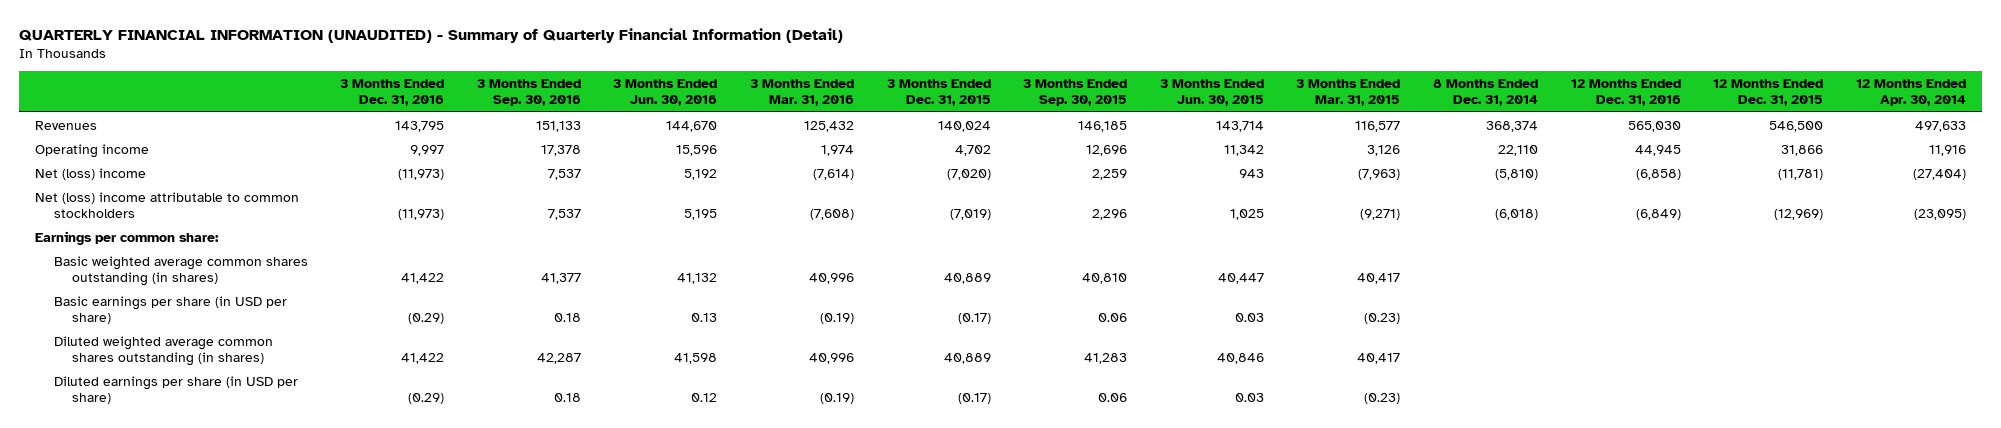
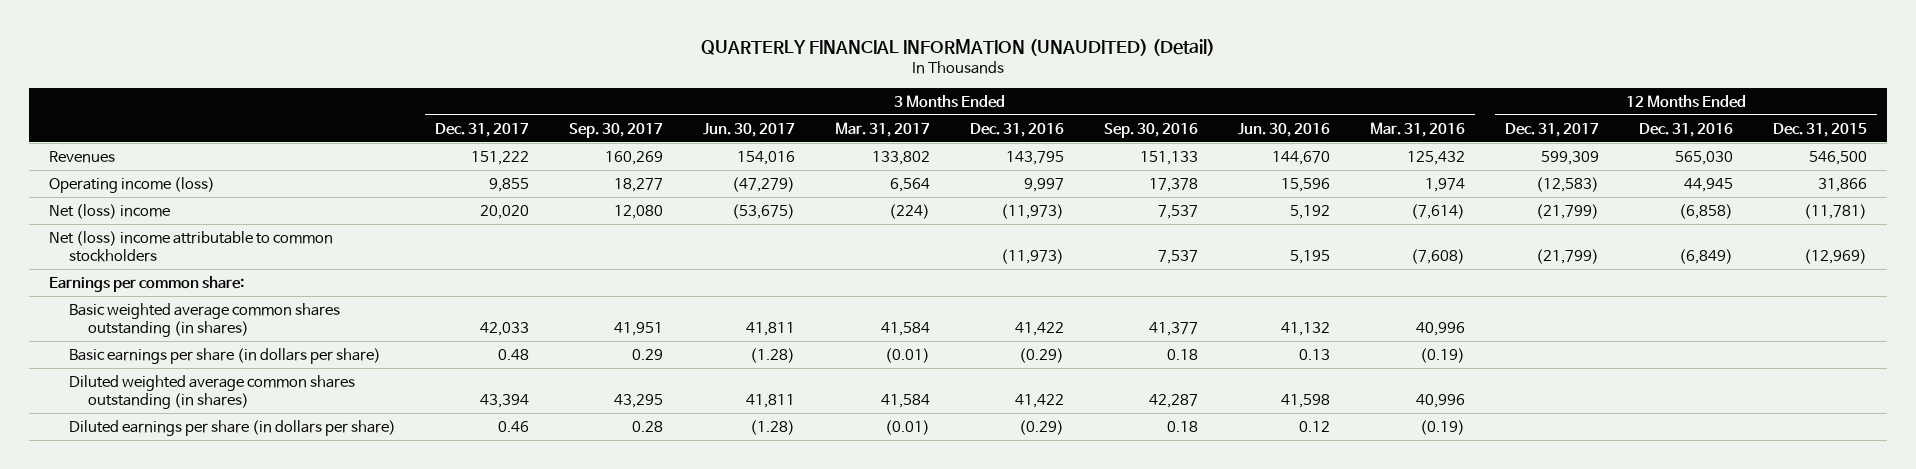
[18,27,843,43] QUARTERLY FINANCIAL INFORMATION (UNAUDITED) - Summary of Quarterly Financial Information (Detail) -> [701,38,1216,56] QUARTERLY FINANCIAL INFORMATION (UNAUDITED) (Detail)
[886,79,991,107] 3 Months Ended Dec. 31, 2015 -> none
[1023,79,1128,107] 3 Months Ended Sep. 30, 2015 -> none
[1159,79,1264,107] 3 Months Ended Jun. 30, 2015 -> none
[1296,79,1401,107] 3 Months Ended Mar. 31, 2015 -> none
[1433,79,1539,107] 8 Months Ended Dec. 31, 2014 -> none
[1855,79,1966,107] 12 Months Ended Apr. 30, 2014 -> none
none -> [435,122,530,137] Dec. 31, 2017
none -> [569,122,664,138] Sep. 30, 2017
none -> [703,122,796,137] Jun. 30, 2017
none -> [835,121,931,137] Mar. 31, 2017
none -> [1504,122,1599,137] Dec. 31, 2017
[35,143,150,158] Operating income -> [49,176,216,193] Operating income (loss)
[53,295,287,324] Basic earnings per share (in USD per share) -> [68,347,381,364] Basic earnings per share (in dollars per share)
[53,375,298,404] Diluted earnings per share (in USD per share) -> [68,419,396,436] Diluted earnings per share (in dollars per share)

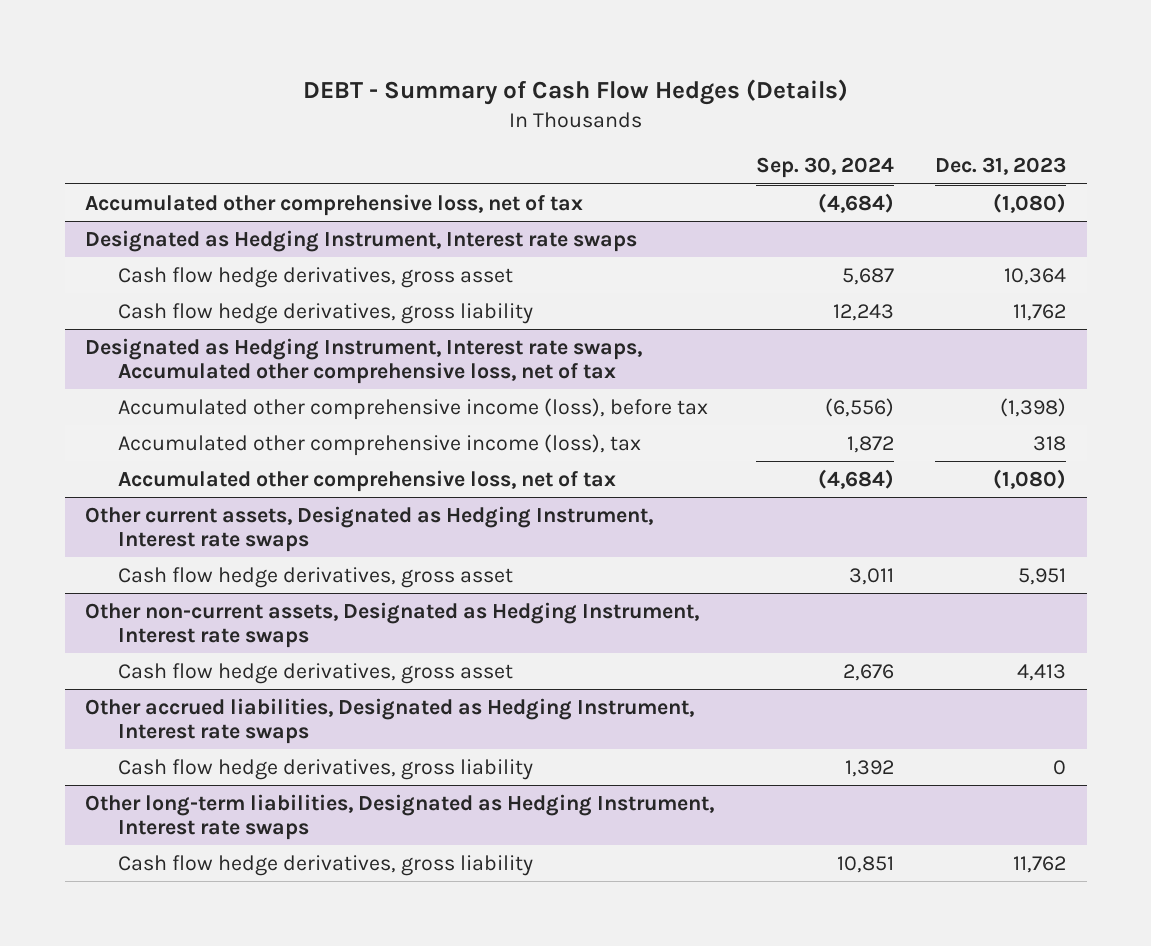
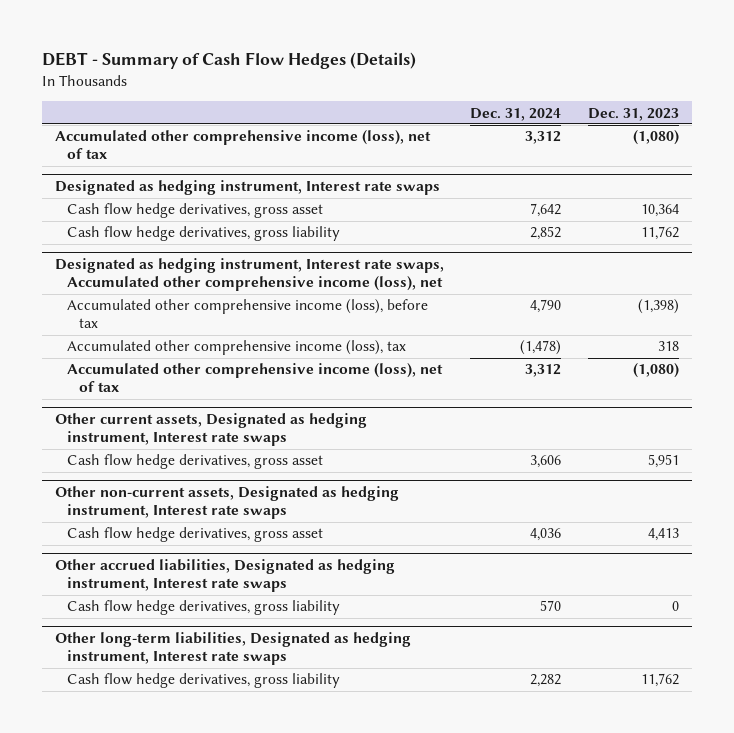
[755,157,894,179] Sep. 30, 2024 -> none
none -> [470,107,562,121] Dec. 31, 2024
[85,193,584,216] Accumulated other comprehensive loss, net of tax -> [54,130,431,160] Accumulated other comprehensive income (loss), net of tax
[85,229,638,252] Designated as Hedging Instrument, Interest rate swaps -> [54,180,440,196] Designated as hedging instrument, Interest rate swaps
[85,337,643,385] Designated as Hedging Instrument, Interest rate swaps, Accumulated other comprehensive loss, net of tax -> [54,258,444,292] Designated as hedging instrument, Interest rate swaps, Accumulated other comprehensive income (loss), net
[117,469,616,492] Accumulated other comprehensive loss, net of tax -> [66,363,443,393] Accumulated other comprehensive income (loss), net of tax
[85,505,654,553] Other current assets, Designated as Hedging Instrument, Interest rate swaps -> [54,413,367,447] Other current assets, Designated as hedging instrument, Interest rate swaps
[85,601,700,649] Other non-current assets, Designated as Hedging Instrument, Interest rate swaps -> [54,486,399,520] Other non-current assets, Designated as hedging instrument, Interest rate swaps
[85,697,695,745] Other accrued liabilities, Designated as Hedging Instrument, Interest rate swaps -> [54,559,395,593] Other accrued liabilities, Designated as hedging instrument, Interest rate swaps
[85,793,715,841] Other long-term liabilities, Designated as Hedging Instrument, Interest rate swaps -> [54,632,411,666] Other long-term liabilities, Designated as hedging instrument, Interest rate swaps

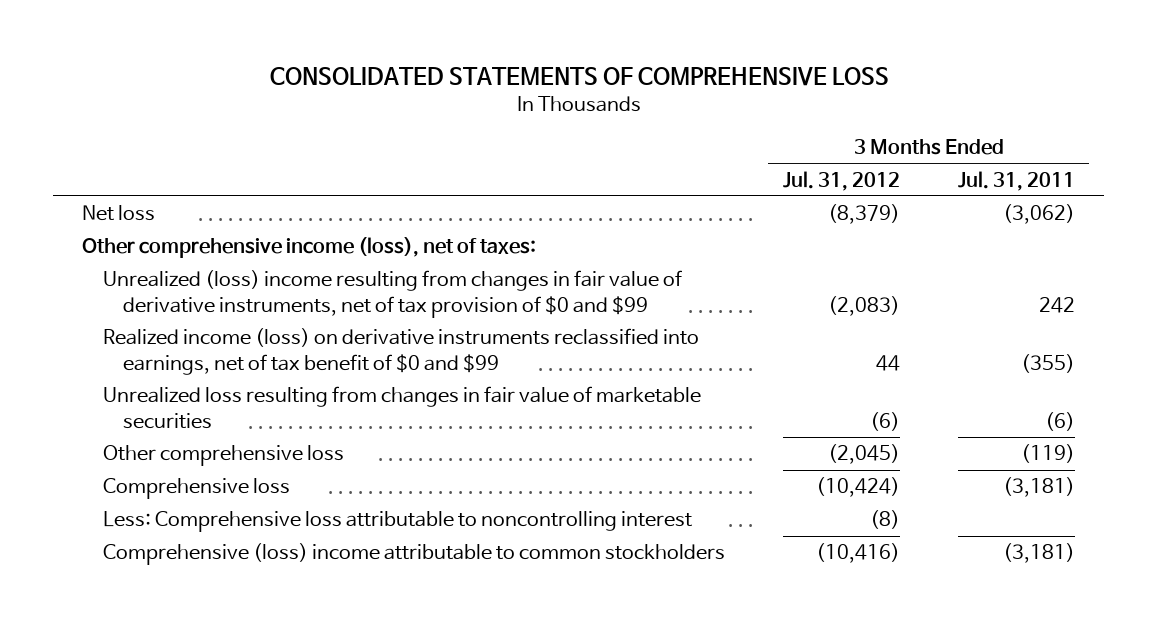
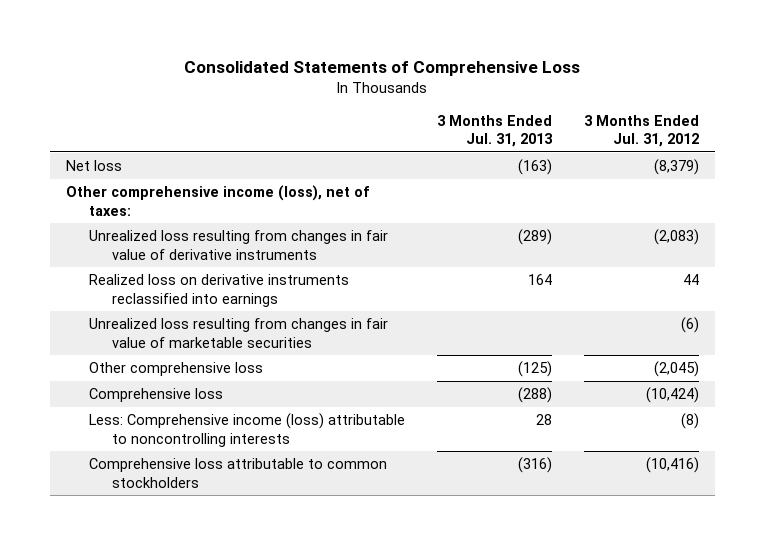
[269,67,889,87] CONSOLIDATED STATEMENTS OF COMPREHENSIVE LOSS -> [184,60,581,76] Consolidated Statements of Comprehensive Loss
[957,170,1075,191] Jul. 31, 2011 -> none
none -> [436,114,553,147] 3 Months Ended Jul. 31, 2013
[102,270,682,318] Unrealized (loss) income resulting from changes in fair value of derivative instruments, net of tax provision of $0 and $99 -> [88,230,388,260] Unrealized loss resulting from changes in fair value of derivative instruments
[102,328,699,375] Realized income (loss) on derivative instruments reclassified into earnings, net of tax benefit of $0 and $99 -> [88,274,349,307] Realized loss on derivative instruments reclassified into earnings
[102,511,692,533] Less: Comprehensive loss attributable to noncontrolling interest -> [88,413,405,447] Less: Comprehensive income (loss) attributable to noncontrolling interests
[102,543,725,566] Comprehensive (loss) income attributable to common stockholders -> [88,458,387,488] Comprehensive loss attributable to common stockholders

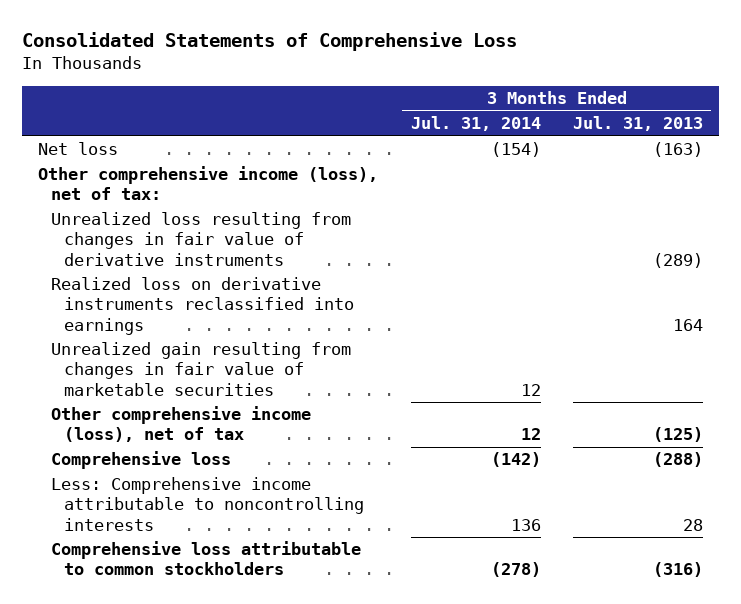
[583,114,699,147] 3 Months Ended Jul. 31, 2012 -> none
none -> [410,116,541,132] Jul. 31, 2014
[66,185,371,216] Other comprehensive income (loss), net of taxes: -> [38,166,379,201] Other comprehensive income (loss), net of tax:
[88,318,388,348] Unrealized loss resulting from changes in fair value of marketable securities -> [51,342,352,396] Unrealized gain resulting from changes in fair value of marketable securities
[88,362,263,377] Other comprehensive loss -> [51,406,312,443] Other comprehensive income (loss), net of tax
[88,413,405,447] Less: Comprehensive income (loss) attributable to noncontrolling interests -> [51,477,365,531] Less: Comprehensive income attributable to noncontrolling interests

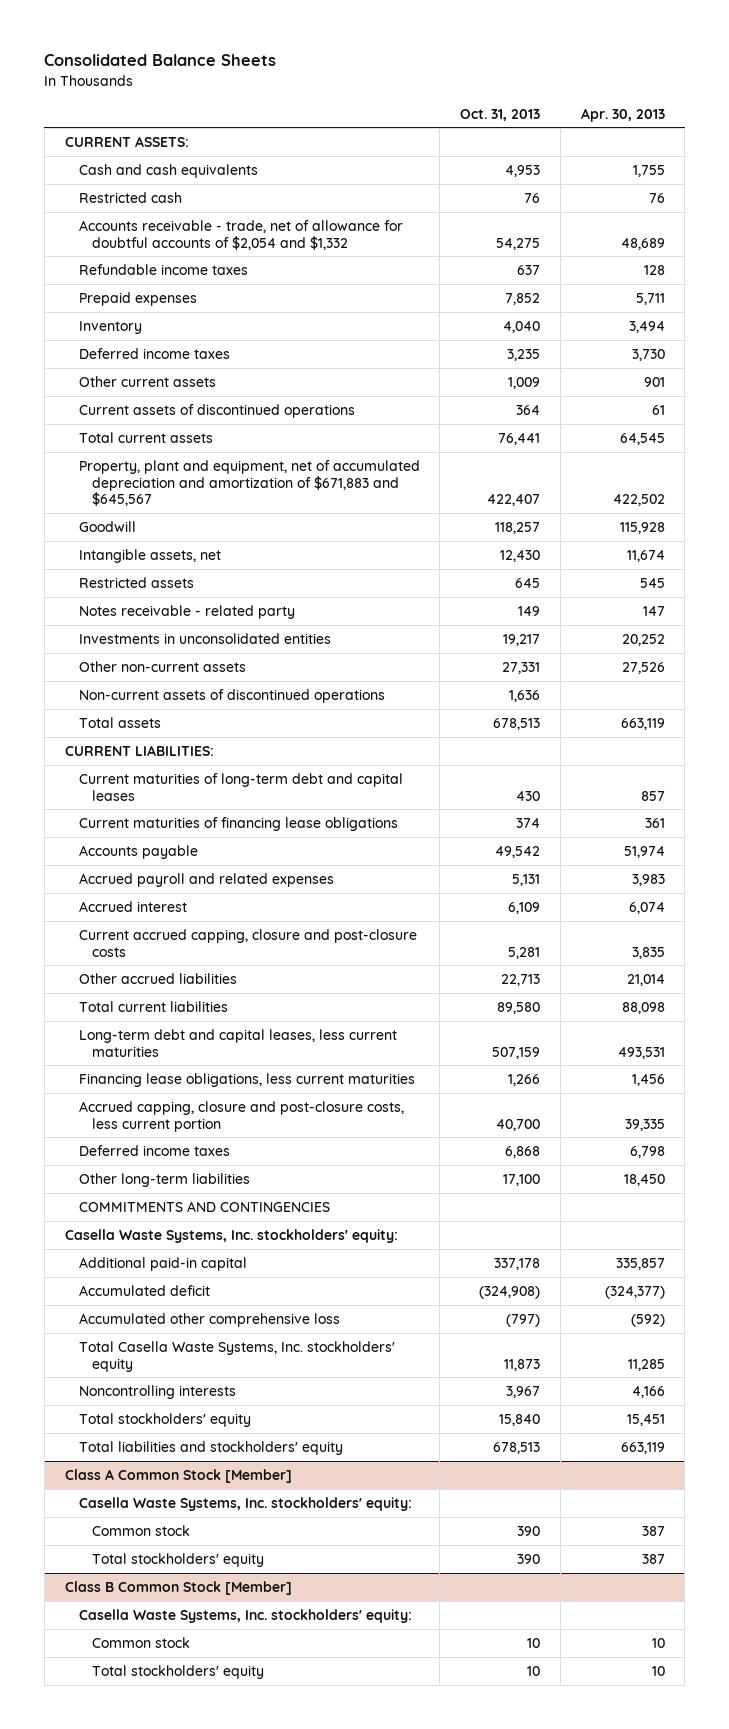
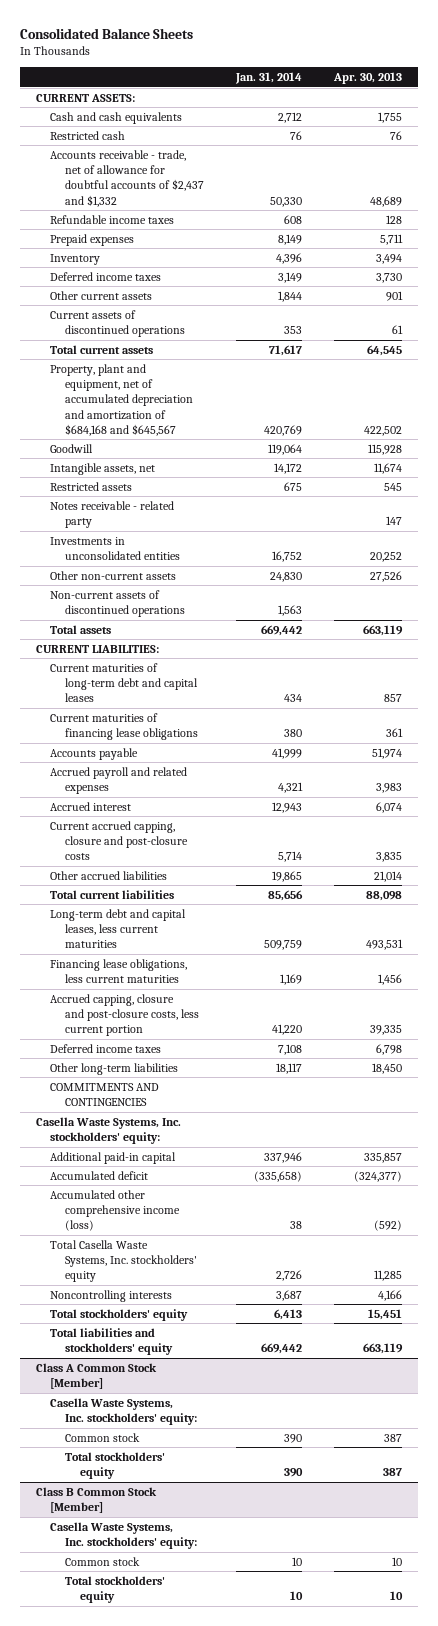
[460,108,541,121] Oct. 31, 2013 -> none
none -> [235,72,303,85] Jan. 31, 2014
[78,219,403,250] Accounts receivable - trade, net of allowance for doubtful accounts of $2,054 and $1,332 -> [50,149,205,207] Accounts receivable - trade, net of allowance for doubtful accounts of $2,437 and $1,332
[78,459,420,507] Property, plant and equipment, net of accumulated depreciation and amortization of $671,883 and $645,567 -> [50,363,194,436] Property, plant and equipment, net of accumulated depreciation and amortization of $684,168 and $645,567
[78,1312,340,1327] Accumulated other comprehensive loss -> [50,1189,181,1232] Accumulated other comprehensive income (loss)

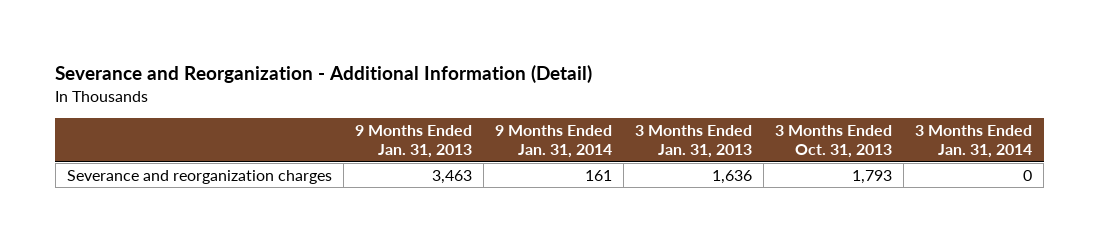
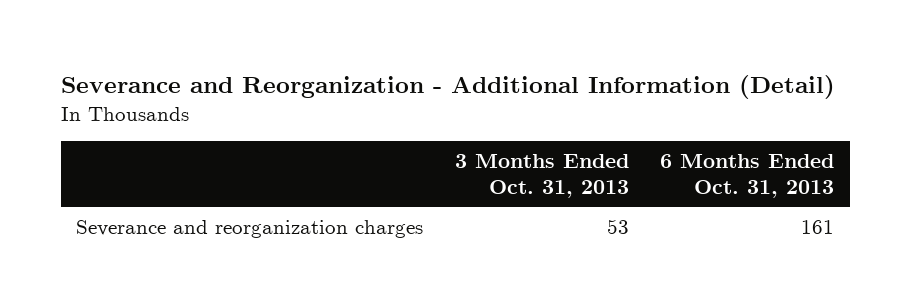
[354,125,472,159] 9 Months Ended Jan. 31, 2013 -> none
[494,125,612,159] 9 Months Ended Jan. 31, 2014 -> none
[635,125,753,159] 3 Months Ended Jan. 31, 2013 -> none
[915,125,1033,159] 3 Months Ended Jan. 31, 2014 -> none
none -> [660,154,835,198] 6 Months Ended Oct. 31, 2013
[852,169,893,184] 1,793 -> [606,218,629,234] 53

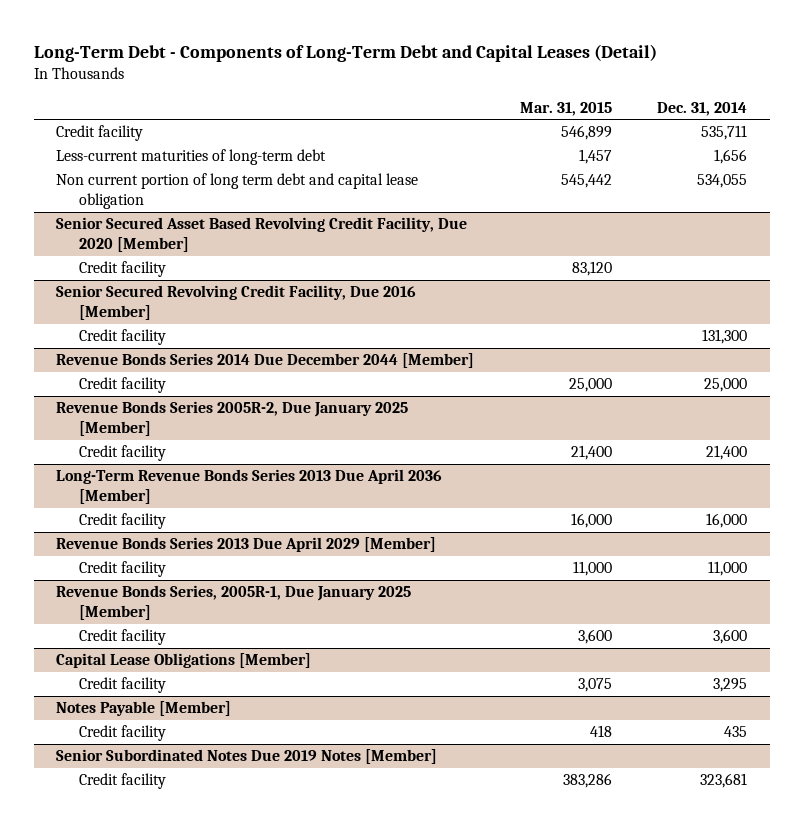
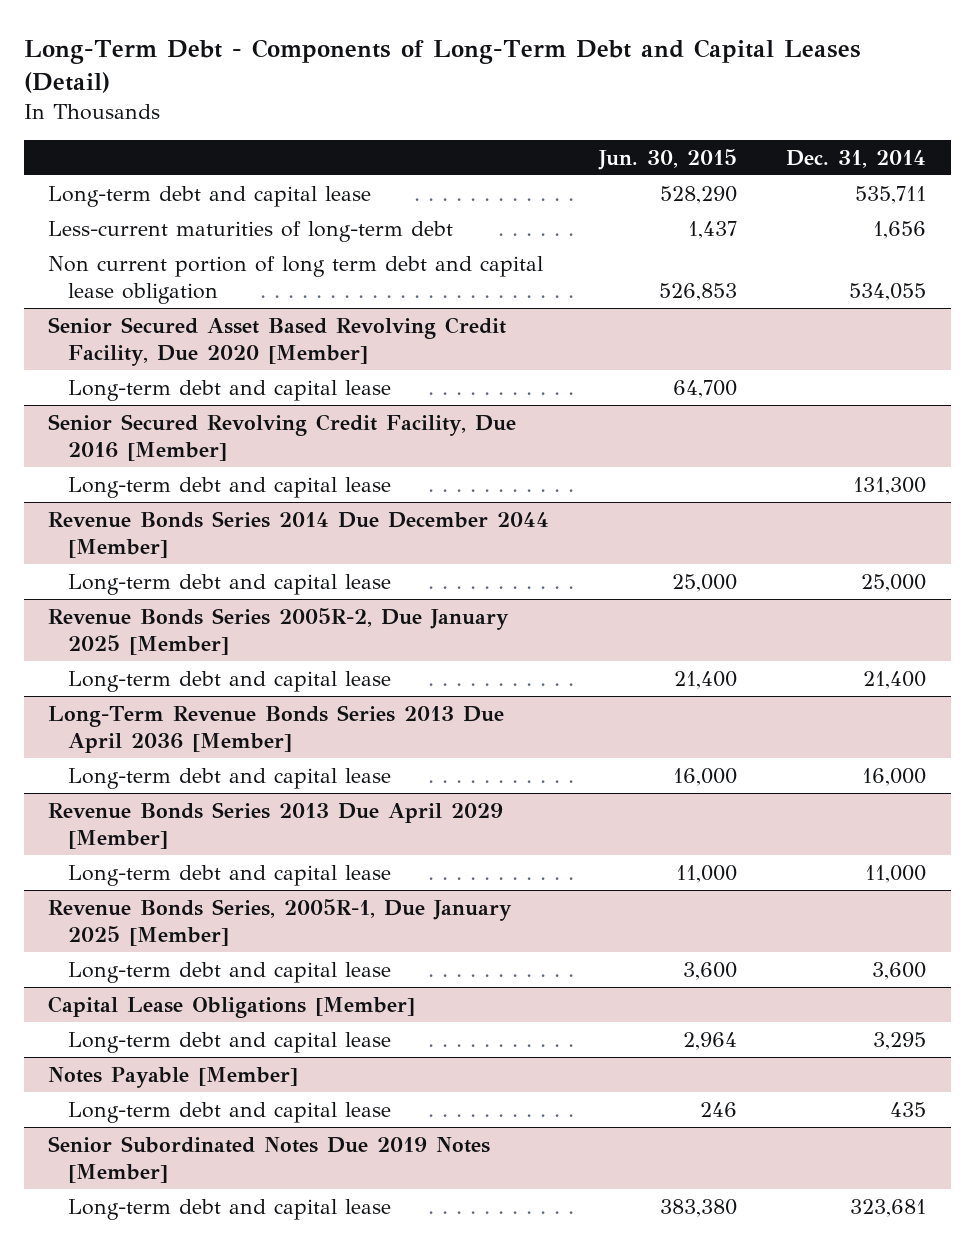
[519,101,612,116] Mar. 31, 2015 -> none
none -> [597,148,737,170] Jun. 30, 2015
[56,125,144,142] Credit facility -> [48,185,372,207] Long-term debt and capital lease
[79,261,167,278] Credit facility -> [68,379,392,401] Long-term debt and capital lease
[79,329,167,346] Credit facility -> [68,476,392,498] Long-term debt and capital lease
[79,377,167,394] Credit facility -> [68,573,392,595] Long-term debt and capital lease
[79,445,167,462] Credit facility -> [68,670,392,692] Long-term debt and capital lease
[79,513,167,530] Credit facility -> [68,767,392,789] Long-term debt and capital lease
[79,561,167,578] Credit facility -> [68,864,392,886] Long-term debt and capital lease
[79,629,167,646] Credit facility -> [68,961,392,983] Long-term debt and capital lease
[79,677,167,694] Credit facility -> [68,1031,392,1053] Long-term debt and capital lease
[79,725,167,742] Credit facility -> [68,1101,392,1123] Long-term debt and capital lease
[79,773,167,790] Credit facility -> [68,1198,392,1220] Long-term debt and capital lease

